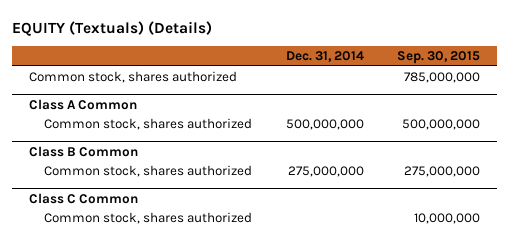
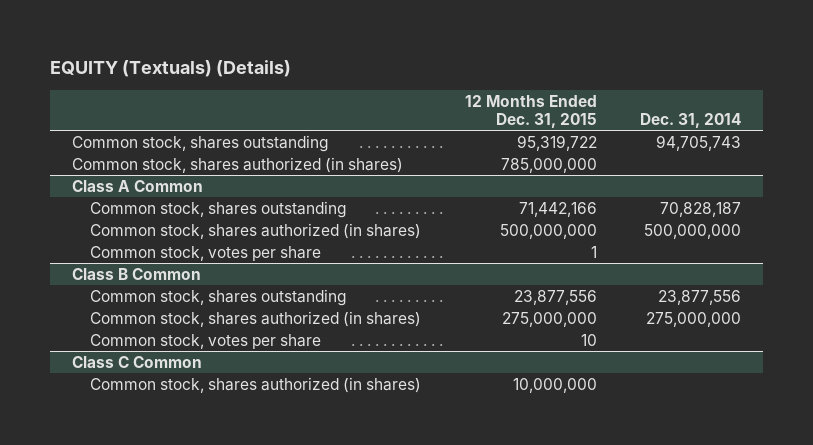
[397,51,481,65] Sep. 30, 2015 -> none
none -> [464,94,597,128] 12 Months Ended Dec. 31, 2015
none -> [71,134,329,152] Common stock, shares outstanding
[29,70,238,83] Common stock, shares authorized -> [71,156,403,173] Common stock, shares authorized (in shares)
none -> [89,200,347,218] Common stock, shares outstanding
[44,117,253,130] Common stock, shares authorized -> [89,222,421,239] Common stock, shares authorized (in shares)
none -> [89,245,321,261] Common stock, votes per share
none -> [89,288,347,306] Common stock, shares outstanding
[44,164,253,177] Common stock, shares authorized -> [89,310,421,327] Common stock, shares authorized (in shares)
none -> [89,333,321,349] Common stock, votes per share
[44,211,253,224] Common stock, shares authorized -> [89,376,421,393] Common stock, shares authorized (in shares)

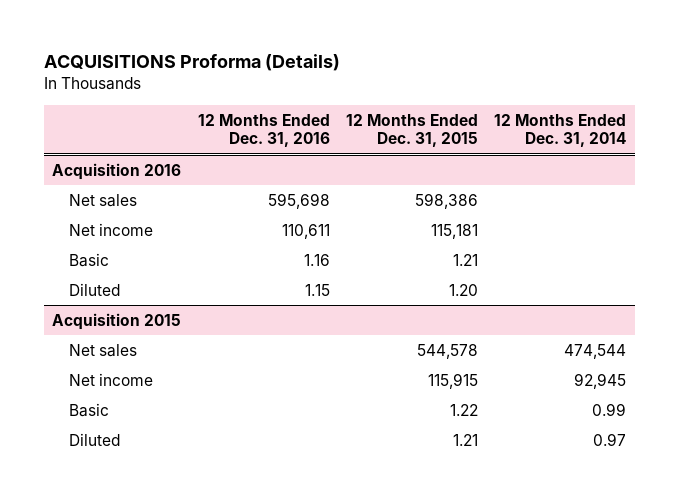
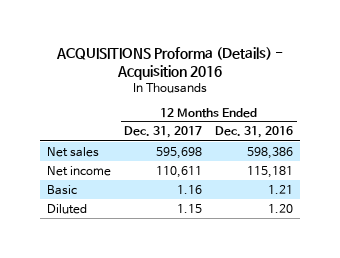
[43,54,340,72] ACQUISITIONS Proforma (Details) -> [56,47,284,81] ACQUISITIONS Proforma (Details) - Acquisition 2016
[345,113,478,148] 12 Months Ended Dec. 31, 2015 -> none
[494,113,627,148] 12 Months Ended Dec. 31, 2014 -> none
none -> [124,126,203,139] Dec. 31, 2017
[52,162,182,180] Acquisition 2016 -> none
[68,193,137,207] Net sales -> none
[68,222,153,236] Net income -> none
[68,252,109,267] Basic -> none
[68,282,120,296] Diluted -> none
[52,312,182,330] Acquisition 2015 -> none
[68,343,137,357] Net sales -> none
[68,372,153,386] Net income -> none
[68,402,109,417] Basic -> none
[68,432,120,446] Diluted -> none
none -> [46,146,99,157] Net sales
none -> [46,165,111,176] Net income
none -> [46,184,77,195] Basic
none -> [46,203,87,214] Diluted

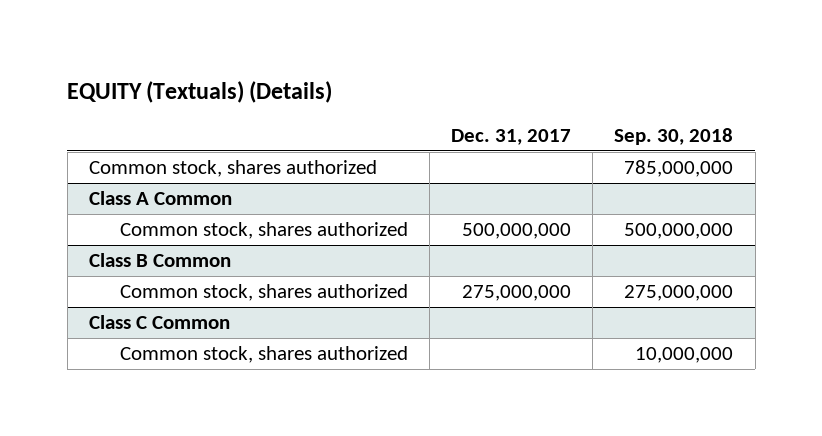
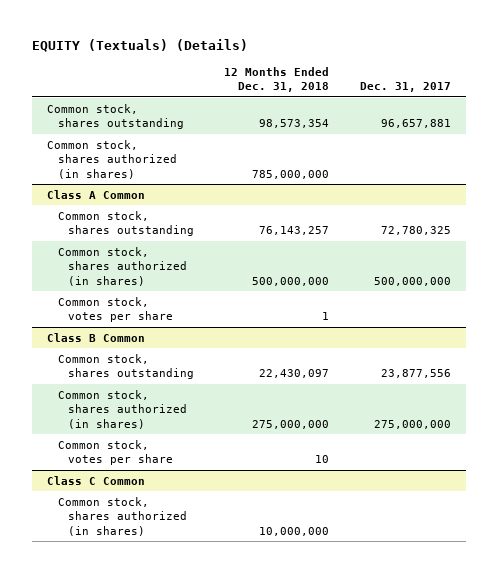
[614,128,734,146] Sep. 30, 2018 -> none
none -> [224,66,330,93] 12 Months Ended Dec. 31, 2018
none -> [47,103,184,130] Common stock, shares outstanding
[88,160,377,178] Common stock, shares authorized -> [47,139,177,179] Common stock, shares authorized (in shares)
none -> [57,210,194,237] Common stock, shares outstanding
[119,222,408,240] Common stock, shares authorized -> [57,246,187,286] Common stock, shares authorized (in shares)
none -> [57,296,173,323] Common stock, votes per share
none -> [57,353,194,380] Common stock, shares outstanding
[119,284,408,302] Common stock, shares authorized -> [57,389,187,429] Common stock, shares authorized (in shares)
none -> [57,439,173,466] Common stock, votes per share
[119,346,408,364] Common stock, shares authorized -> [57,496,187,536] Common stock, shares authorized (in shares)

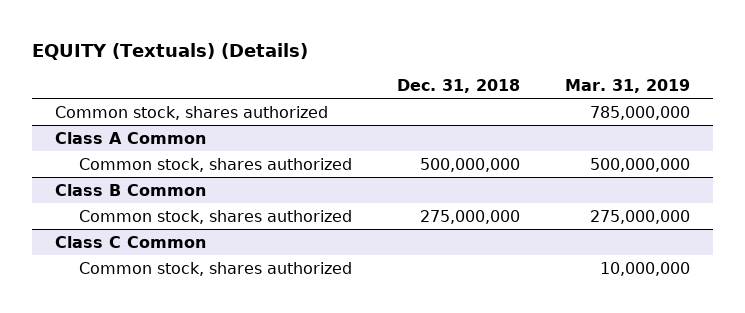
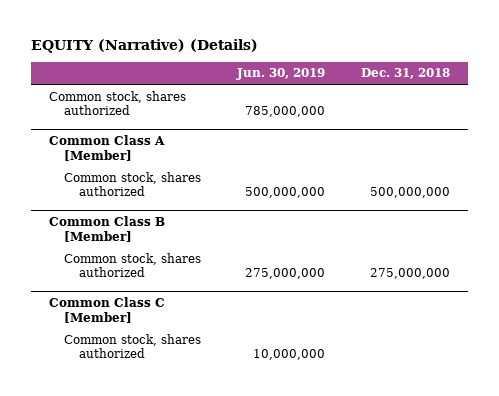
[32,42,309,60] EQUITY (Textuals) (Details) -> [30,38,258,53] EQUITY (Narrative) (Details)
[565,79,691,94] Mar. 31, 2019 -> none
none -> [235,68,325,81] Jun. 30, 2019
[54,131,206,144] Class A Common -> [48,134,165,161] Common Class A [Member]
[54,183,206,196] Class B Common -> [48,215,165,242] Common Class B [Member]
[54,235,206,248] Class C Common -> [48,296,165,323] Common Class C [Member]

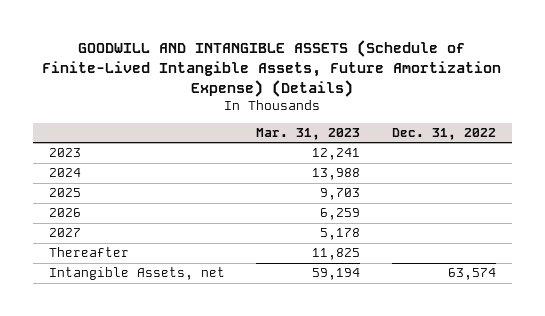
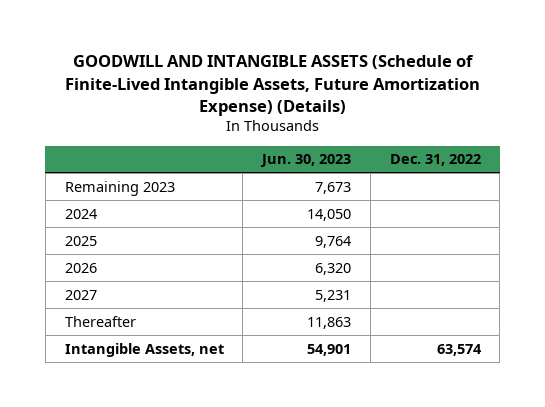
[256,128,361,141] Mar. 31, 2023 -> none
none -> [260,154,352,168] Jun. 30, 2023
[48,148,81,158] 2023 -> [64,180,175,196] Remaining 2023

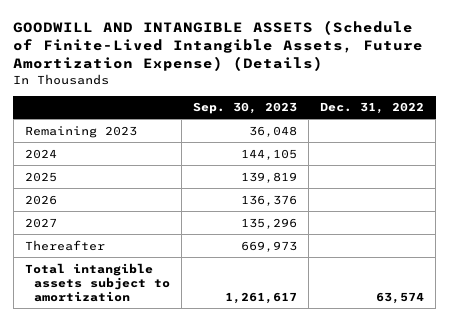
[260,154,352,168] Jun. 30, 2023 -> none
none -> [193,102,298,115] Sep. 30, 2023
[64,342,224,357] Intangible Assets, net -> [24,262,171,302] Total intangible assets subject to amortization

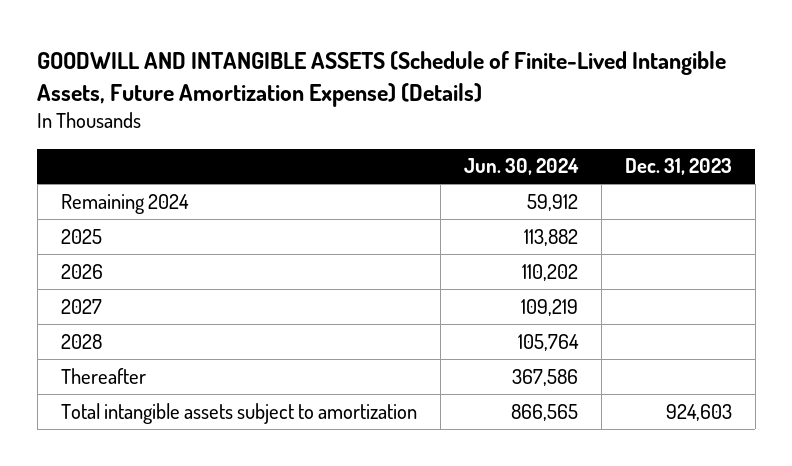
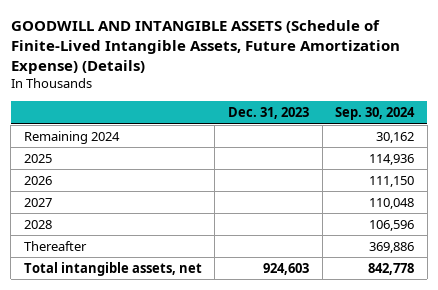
[463,158,579,176] Jun. 30, 2024 -> none
none -> [335,107,416,121] Sep. 30, 2024
[60,402,417,424] Total intangible assets subject to amortization -> [23,261,202,276] Total intangible assets, net

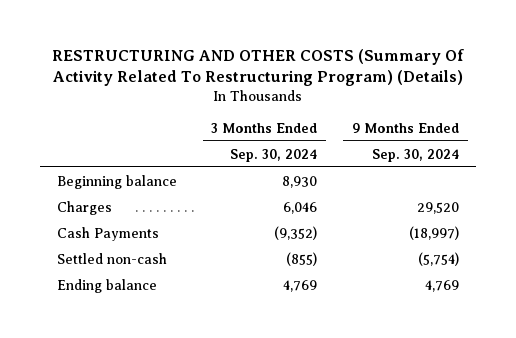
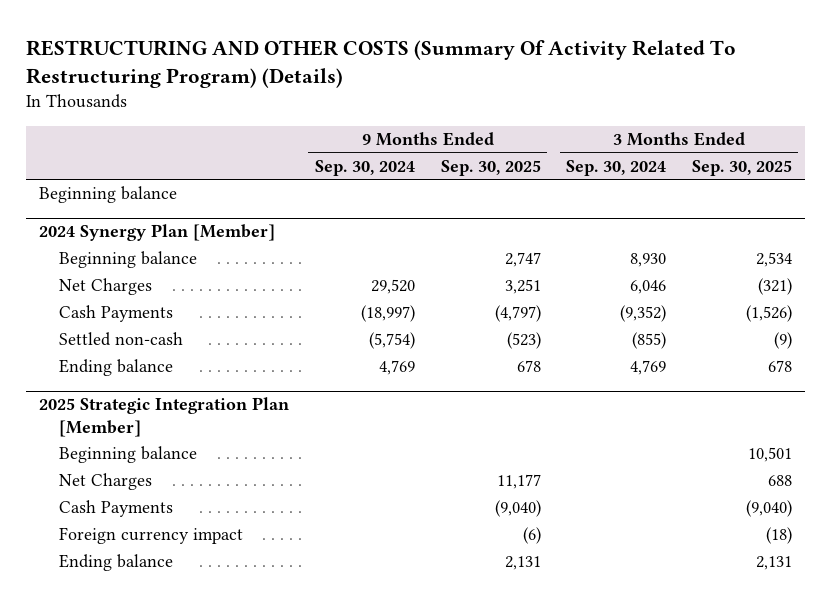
none -> [440,159,541,176] Sep. 30, 2025
none -> [691,159,792,176] Sep. 30, 2025
none -> [39,186,178,204] Beginning balance
none -> [39,224,276,242] 2024 Synergy Plan [Member]
[56,200,112,215] Charges -> [59,278,153,296] Net Charges
none -> [39,397,290,437] 2025 Strategic Integration Plan [Member]
none -> [59,446,198,464] Beginning balance
none -> [59,473,153,491] Net Charges
none -> [59,500,174,518] Cash Payments
none -> [59,527,244,545] Foreign currency impact
none -> [59,554,174,572] Ending balance

